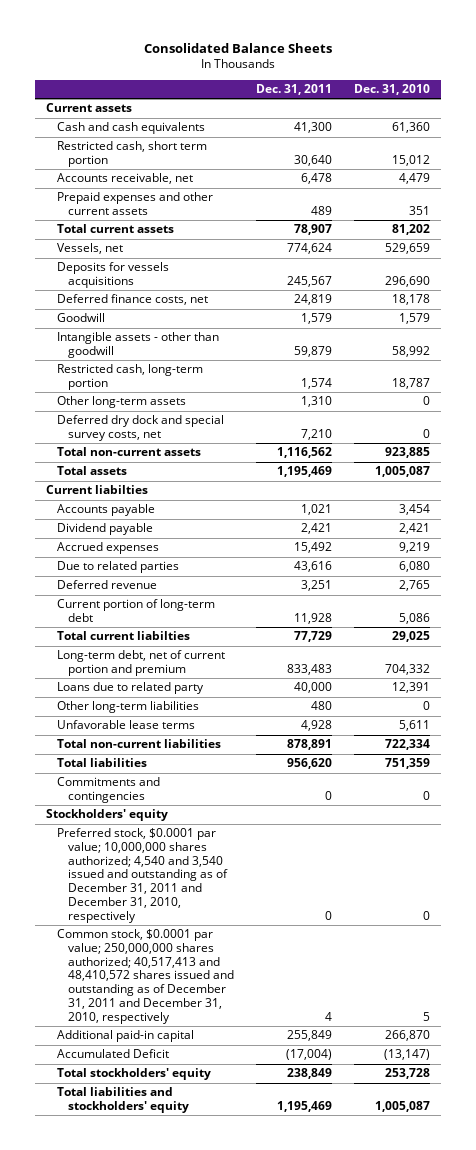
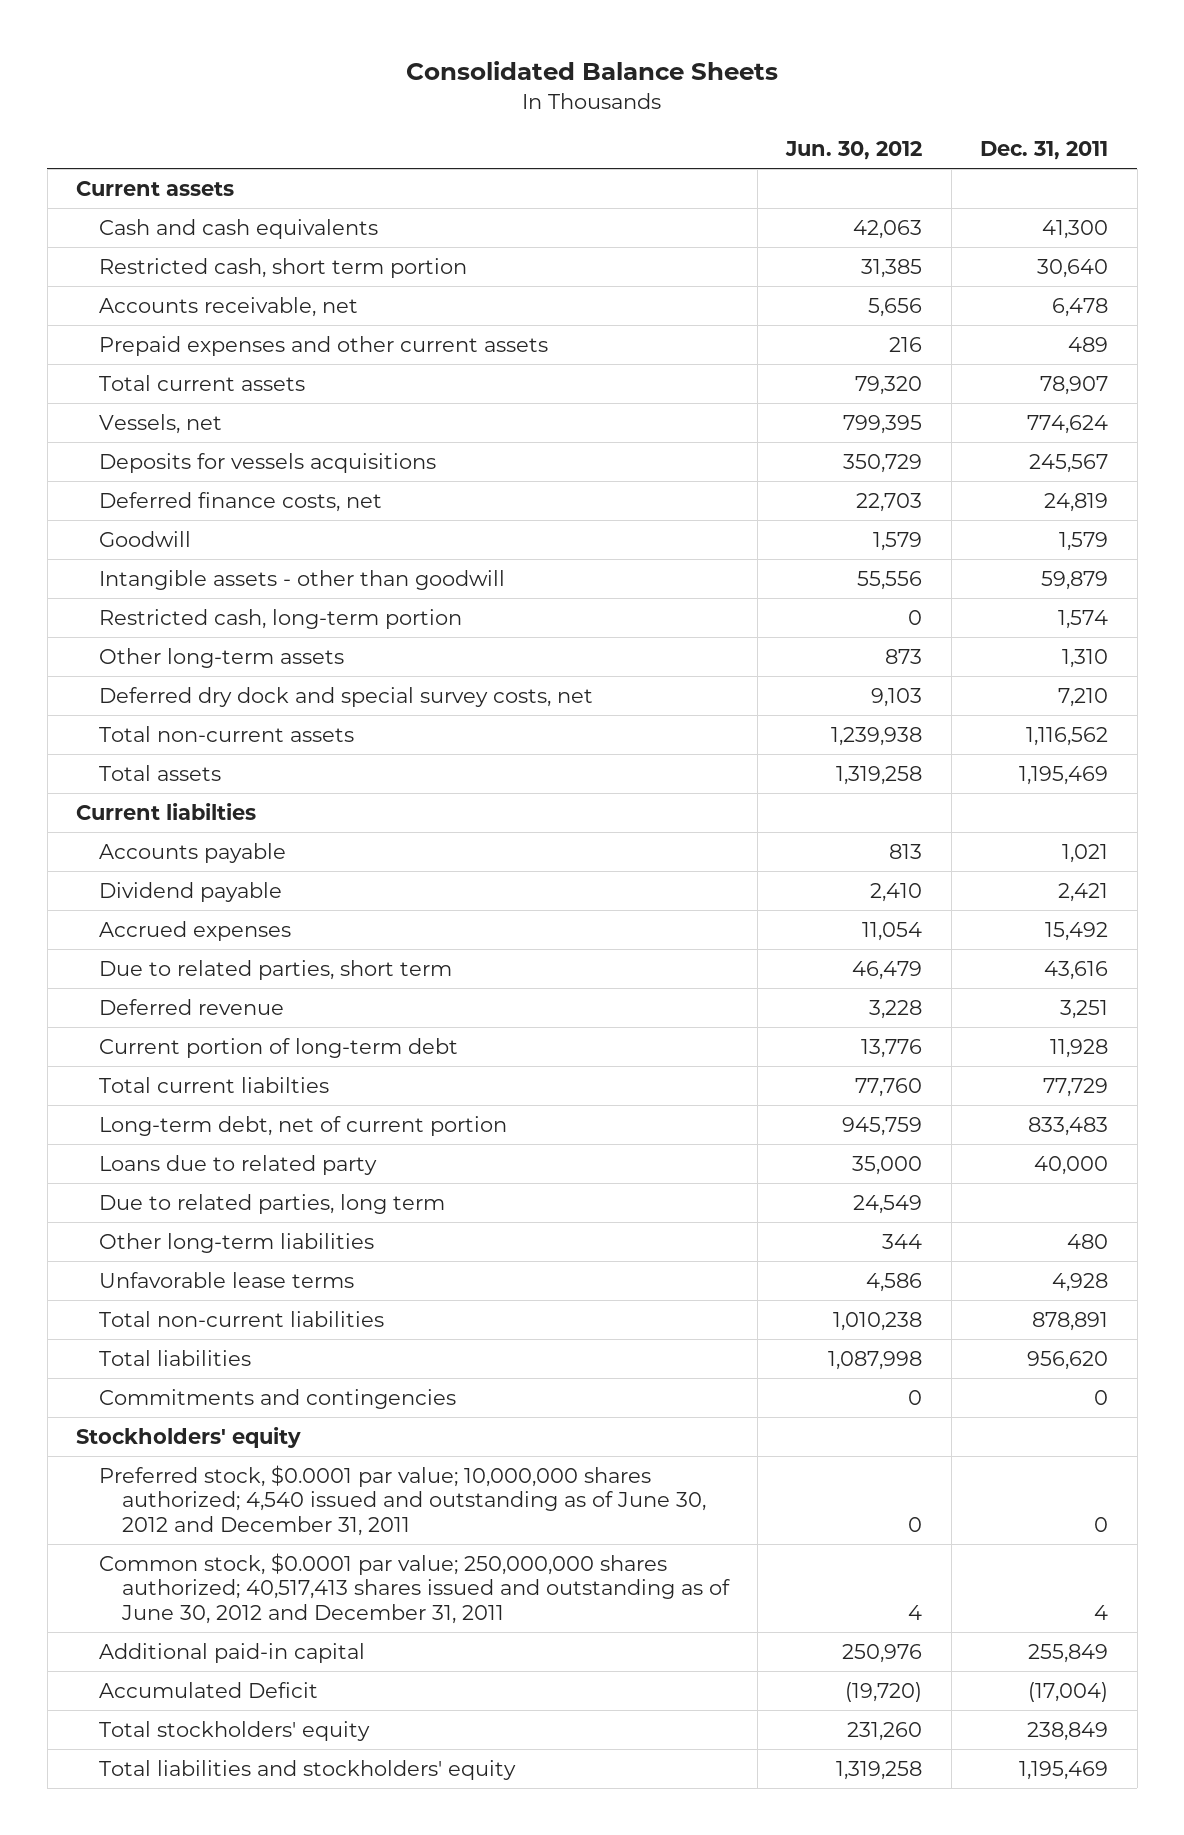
[353,84,430,96] Dec. 31, 2010 -> none
none -> [785,141,923,161] Jun. 30, 2012
[57,561,180,574] Due to related parties -> [98,959,452,980] Due to related parties, short term
[57,650,226,677] Long-term debt, net of current portion and premium -> [98,1115,507,1136] Long-term debt, net of current portion
none -> [98,1193,445,1214] Due to related parties, long term
[57,828,228,923] Preferred stock, $0.0001 par value; 10,000,000 shares authorized; 4,540 and 3,540 issued and outstanding as of December 31, 2011 and December 31, 2010, respectively -> [98,1464,706,1537] Preferred stock, $0.0001 par value; 10,000,000 shares authorized; 4,540 issued and outstanding as of June 30, 2012 and December 31, 2011
[57,929,234,1024] Common stock, $0.0001 par value; 250,000,000 shares authorized; 40,517,413 and 48,410,572 shares issued and outstanding as of December 31, 2011 and December 31, 2010, respectively -> [98,1552,730,1625] Common stock, $0.0001 par value; 250,000,000 shares authorized; 40,517,413 shares issued and outstanding as of June 30, 2012 and December 31, 2011

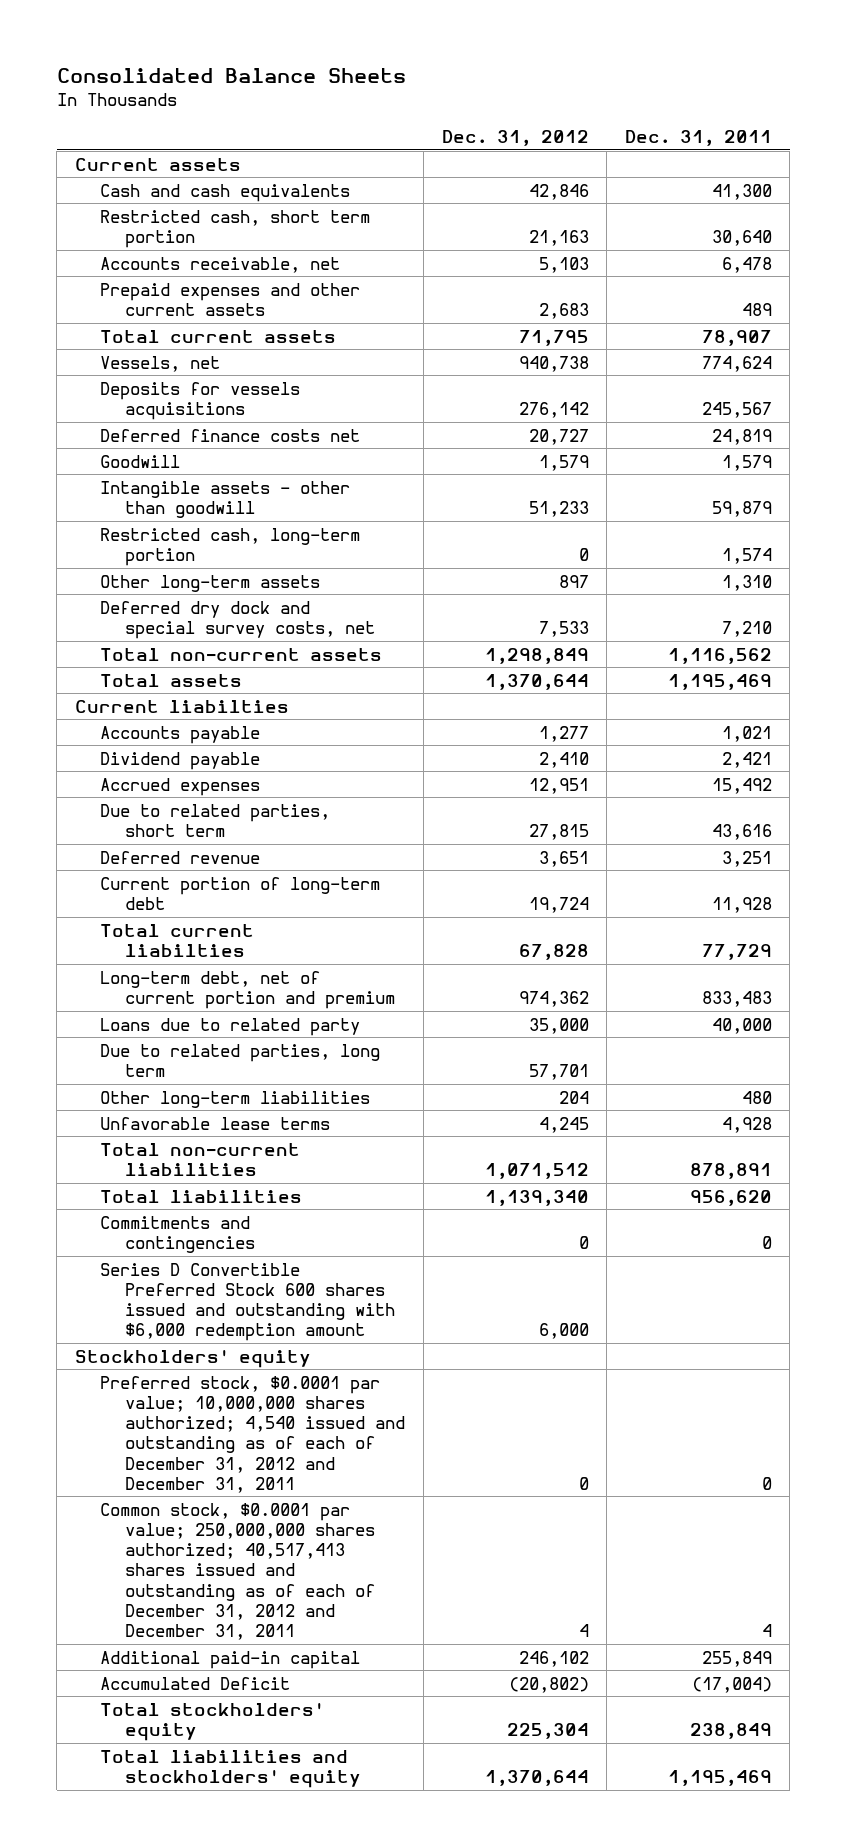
[785,141,923,161] Jun. 30, 2012 -> none
none -> [441,129,589,146] Dec. 31, 2012
[98,491,382,512] Deferred finance costs, net -> [100,428,361,442] Deferred finance costs net
[98,1115,507,1136] Long-term debt, net of current portion -> [100,970,396,1009] Long-term debt, net of current portion and premium
none -> [100,1262,396,1342] Series D Convertible Preferred Stock 600 shares issued and outstanding with $6,000 redemption amount
[98,1464,706,1537] Preferred stock, $0.0001 par value; 10,000,000 shares authorized; 4,540 issued and outstanding as of June 30, 2012 and December 31, 2011 -> [100,1375,406,1493] Preferred stock, $0.0001 par value; 10,000,000 shares authorized; 4,540 issued and outstanding as of each of December 31, 2012 and December 31, 2011
[98,1552,730,1625] Common stock, $0.0001 par value; 250,000,000 shares authorized; 40,517,413 shares issued and outstanding as of June 30, 2012 and December 31, 2011 -> [100,1502,376,1640] Common stock, $0.0001 par value; 250,000,000 shares authorized; 40,517,413 shares issued and outstanding as of each of December 31, 2012 and December 31, 2011

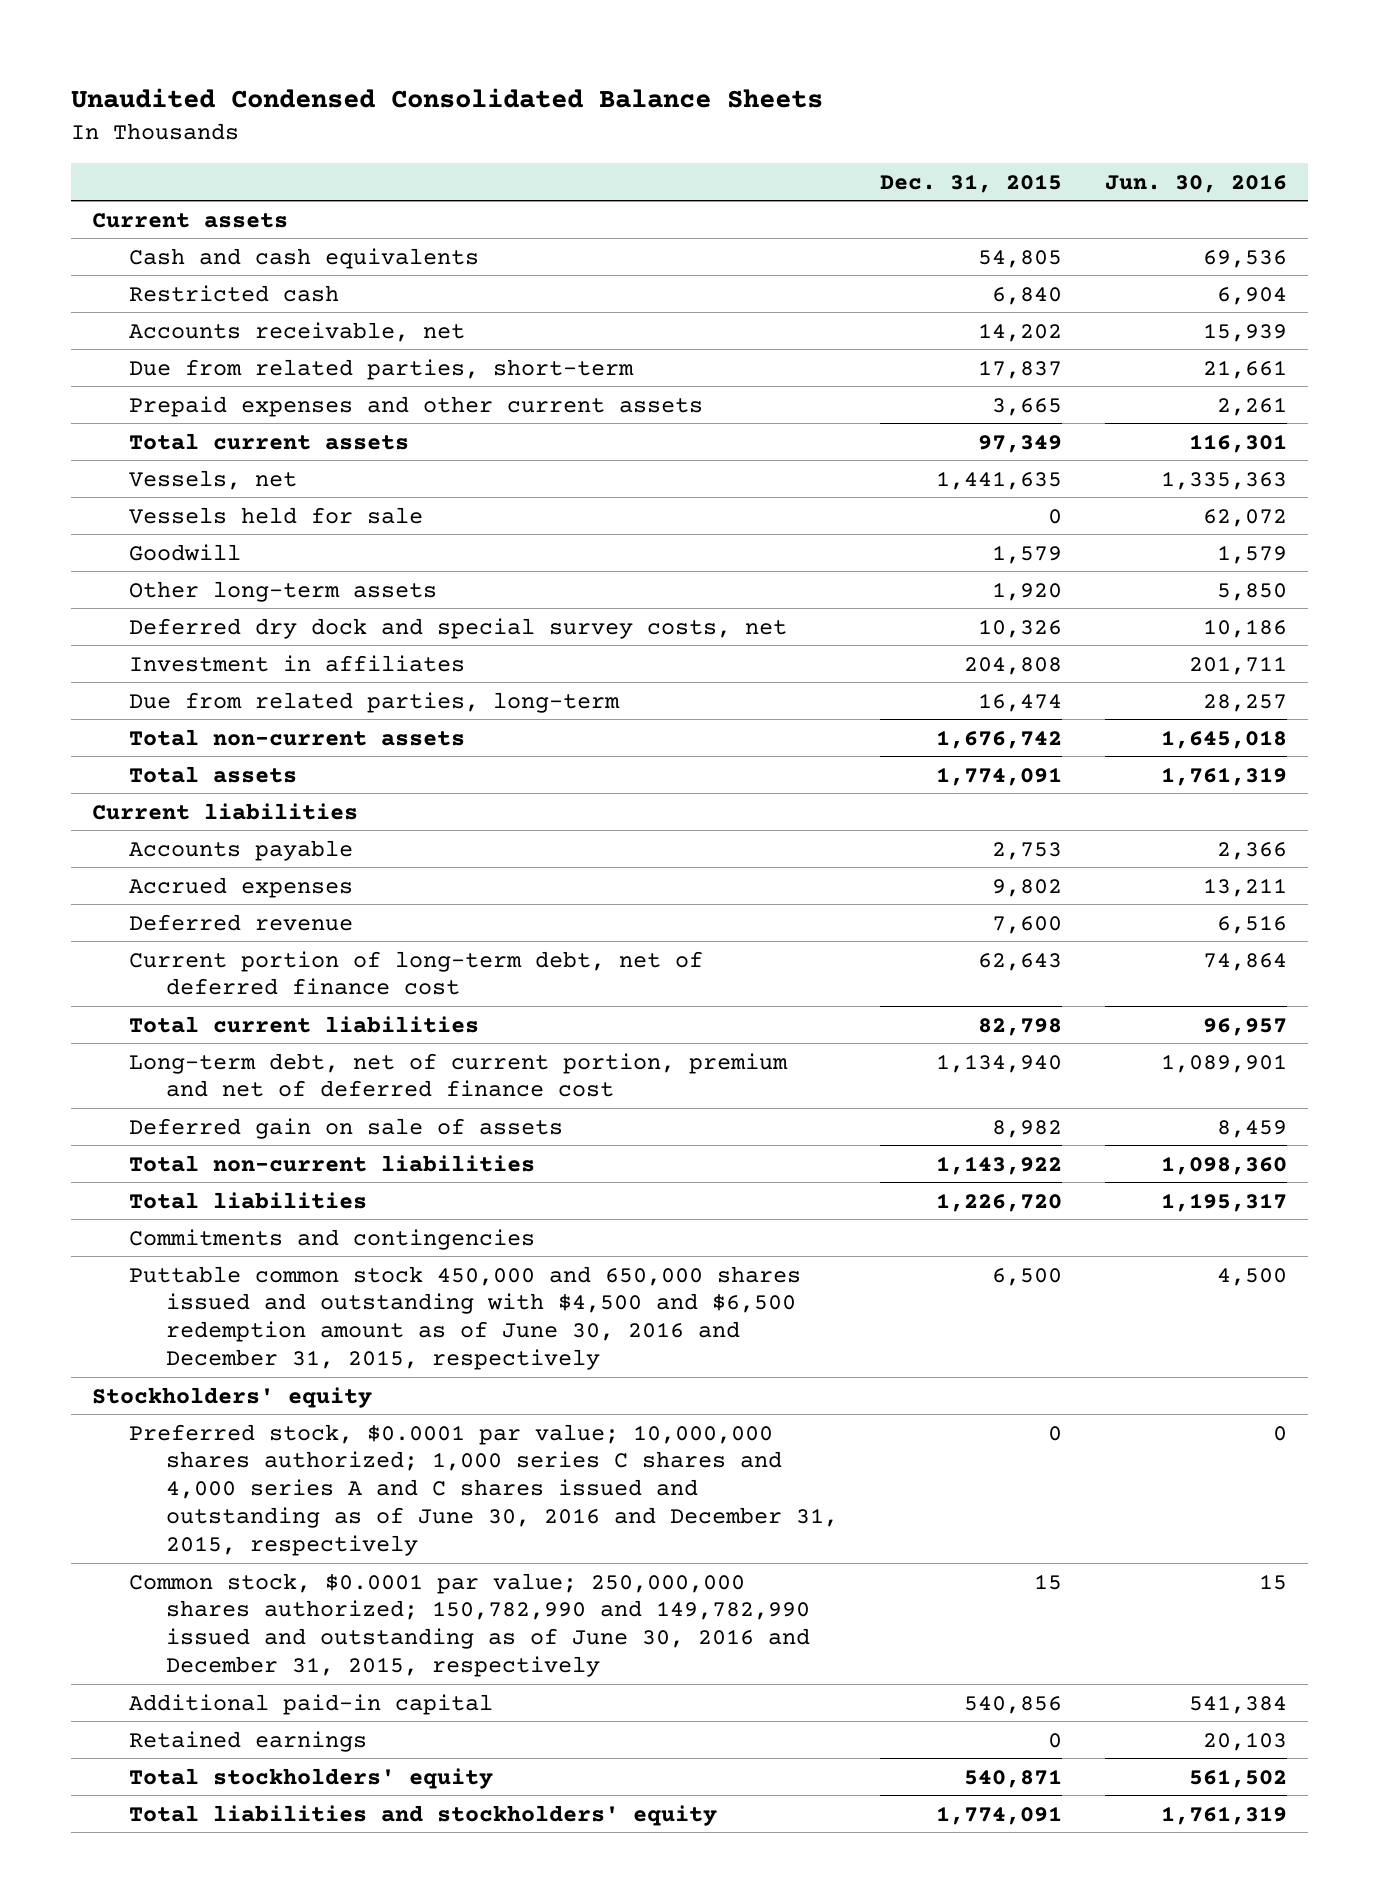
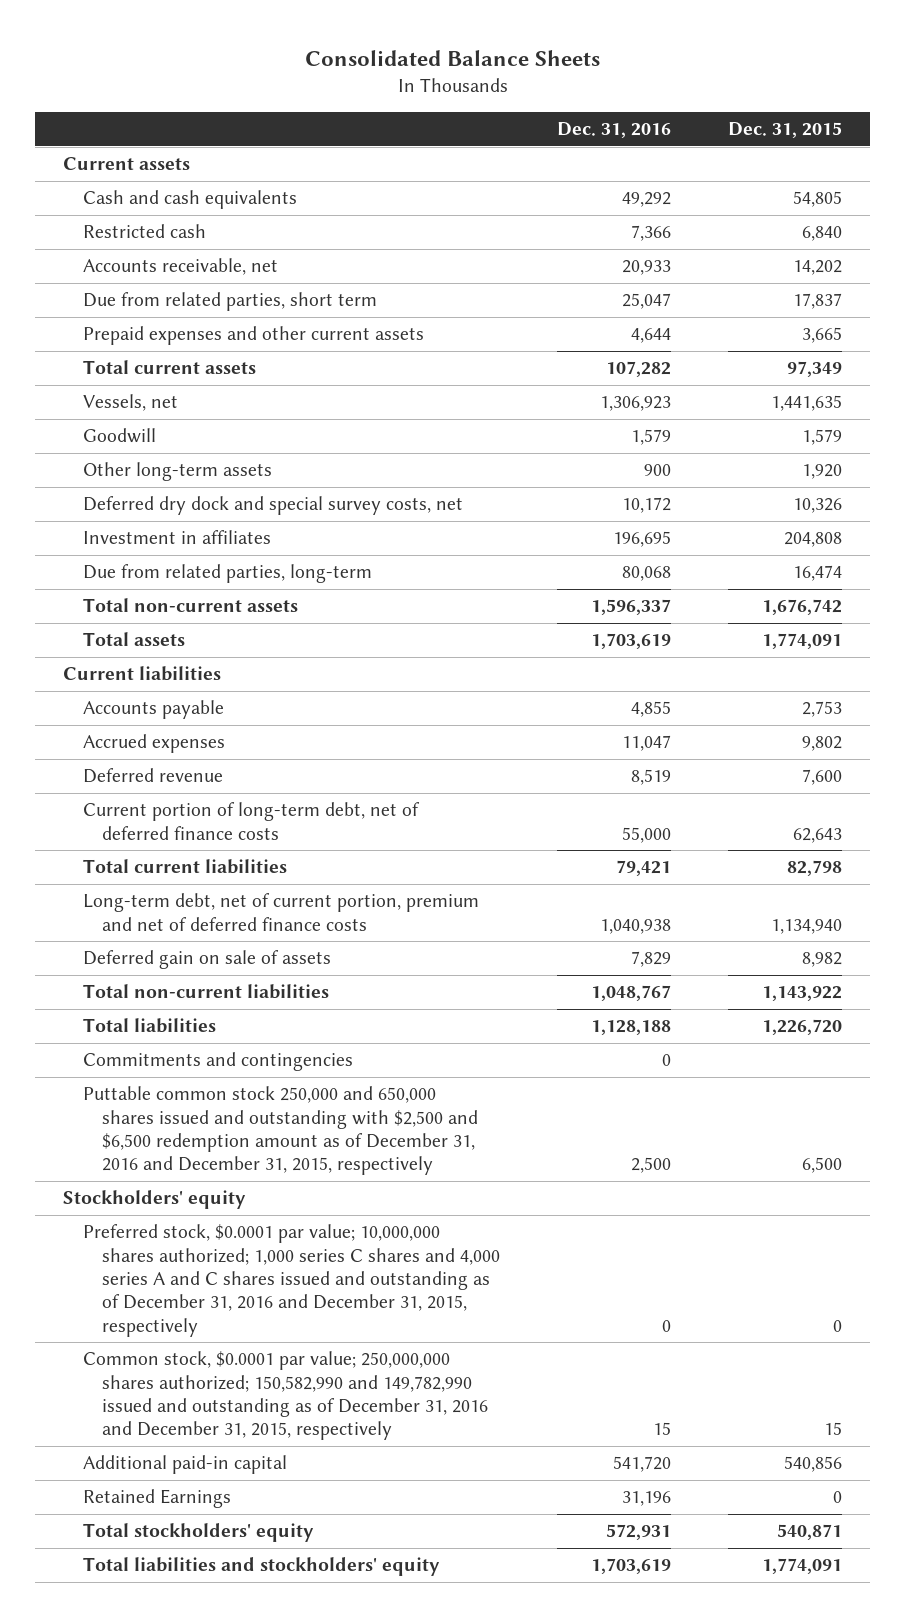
[70,88,823,109] Unaudited Condensed Consolidated Balance Sheets -> [304,49,600,66] Consolidated Balance Sheets
[1104,173,1287,193] Jun. 30, 2016 -> none
none -> [556,122,671,139] Dec. 31, 2016
[128,358,634,380] Due from related parties, short-term -> [82,292,377,312] Due from related parties, short term
[128,506,423,524] Vessels held for sale -> none
[128,950,703,996] Current portion of long-term debt, net of deferred finance cost -> [82,802,420,840] Current portion of long-term debt, net of deferred finance costs
[128,1052,788,1098] Long-term debt, net of current portion, premium and net of deferred finance cost -> [82,893,479,931] Long-term debt, net of current portion, premium and net of deferred finance costs
[128,1265,801,1371] Puttable common stock 450,000 and 650,000 shares issued and outstanding with $4,500 and $6,500 redemption amount as of June 30, 2016 and December 31, 2015, respectively -> [82,1086,478,1176] Puttable common stock 250,000 and 650,000 shares issued and outstanding with $2,500 and $6,500 redemption amount as of December 31, 2016 and December 31, 2015, respectively
[128,1423,838,1557] Preferred stock, $0.0001 par value; 10,000,000 shares authorized; 1,000 series C shares and 4,000 series A and C shares issued and outstanding as of June 30, 2016 and December 31, 2015, respectively -> [82,1224,500,1337] Preferred stock, $0.0001 par value; 10,000,000 shares authorized; 1,000 series C shares and 4,000 series A and C shares issued and outstanding as of December 31, 2016 and December 31, 2015, respectively
[128,1572,810,1678] Common stock, $0.0001 par value; 250,000,000 shares authorized; 150,782,990 and 149,782,990 issued and outstanding as of June 30, 2016 and December 31, 2015, respectively -> [82,1351,488,1441] Common stock, $0.0001 par value; 250,000,000 shares authorized; 150,582,990 and 149,782,990 issued and outstanding as of December 31, 2016 and December 31, 2015, respectively
[128,1730,367,1752] Retained earnings -> [82,1489,231,1509] Retained Earnings

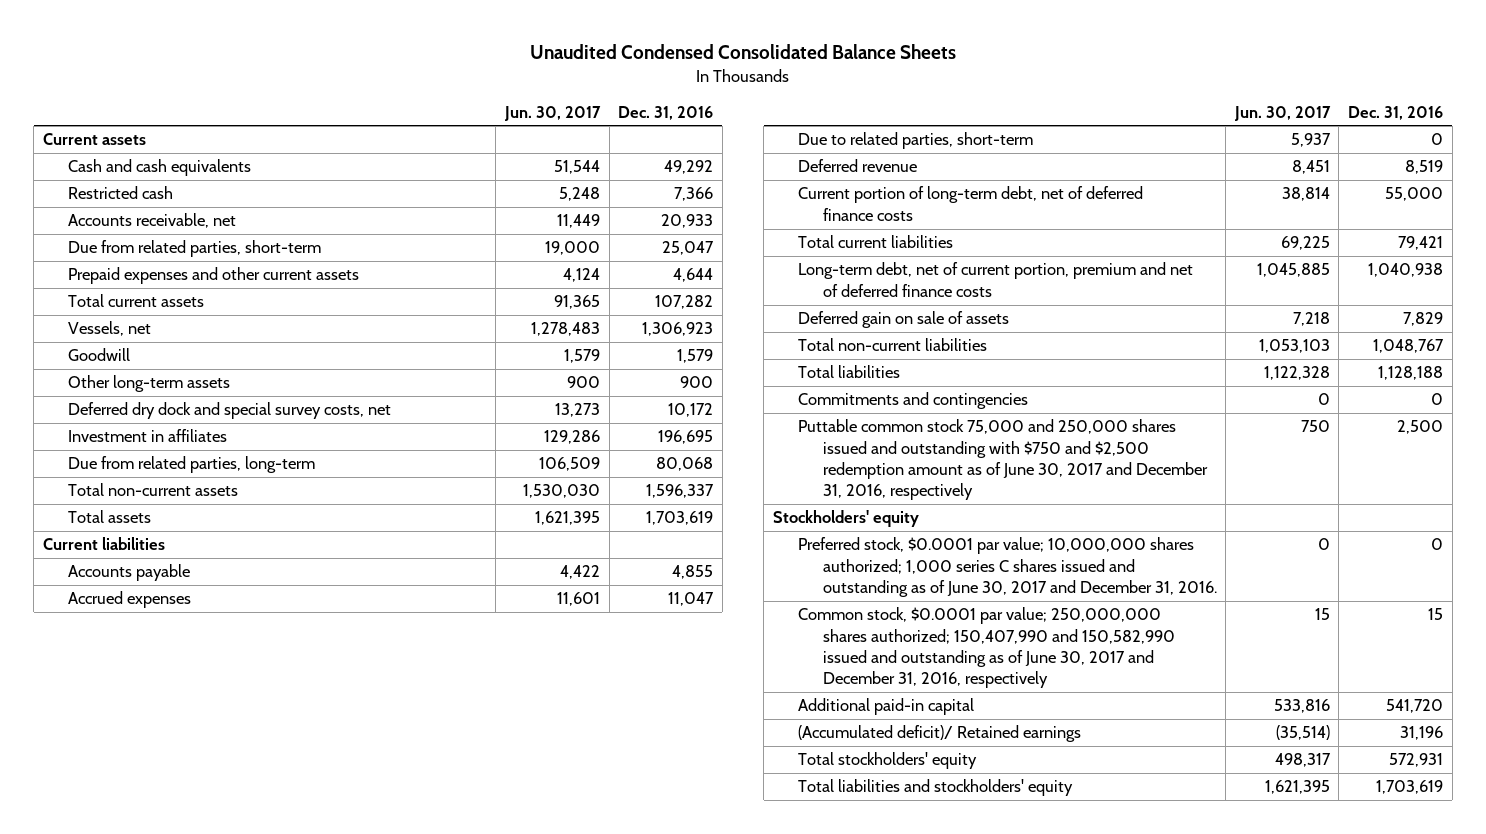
[304,49,600,66] Consolidated Balance Sheets -> [530,44,957,60] Unaudited Condensed Consolidated Balance Sheets
[727,122,842,139] Dec. 31, 2015 -> none
none -> [503,105,601,121] Jun. 30, 2017
[82,292,377,312] Due from related parties, short term -> [67,240,321,258] Due from related parties, short-term
none -> [797,132,1033,150] Due to related parties, short-term
[82,1086,478,1176] Puttable common stock 250,000 and 650,000 shares issued and outstanding with $2,500 and $6,500 redemption amount as of December 31, 2016 and December 31, 2015, respectively -> [797,419,1208,501] Puttable common stock 75,000 and 250,000 shares issued and outstanding with $750 and $2,500 redemption amount as of June 30, 2017 and December 31, 2016, respectively
[82,1224,500,1337] Preferred stock, $0.0001 par value; 10,000,000 shares authorized; 1,000 series C shares and 4,000 series A and C shares issued and outstanding as of December 31, 2016 and December 31, 2015, respectively -> [797,537,1217,598] Preferred stock, $0.0001 par value; 10,000,000 shares authorized; 1,000 series C shares issued and outstanding as of June 30, 2017 and December 31, 2016.
[82,1351,488,1441] Common stock, $0.0001 par value; 250,000,000 shares authorized; 150,582,990 and 149,782,990 issued and outstanding as of December 31, 2016 and December 31, 2015, respectively -> [797,607,1175,689] Common stock, $0.0001 par value; 250,000,000 shares authorized; 150,407,990 and 150,582,990 issued and outstanding as of June 30, 2017 and December 31, 2016, respectively
[82,1489,231,1509] Retained Earnings -> [797,725,1081,743] (Accumulated deficit)/ Retained earnings

